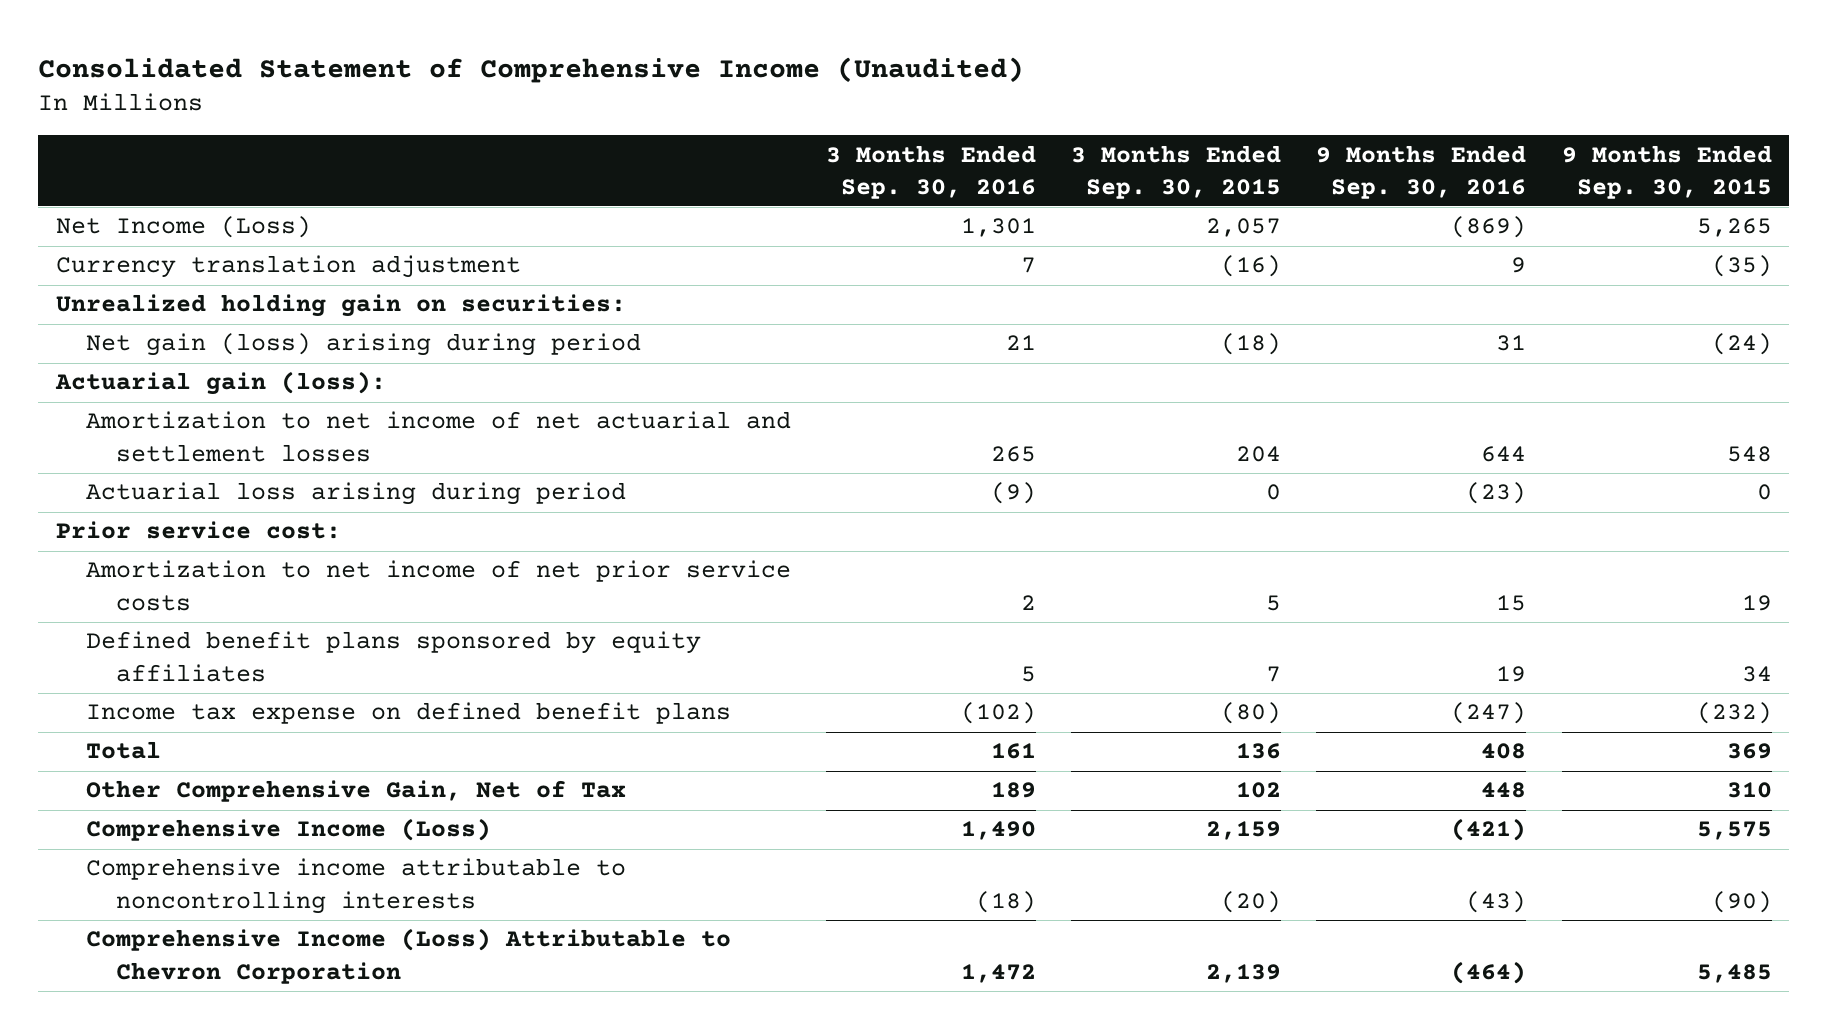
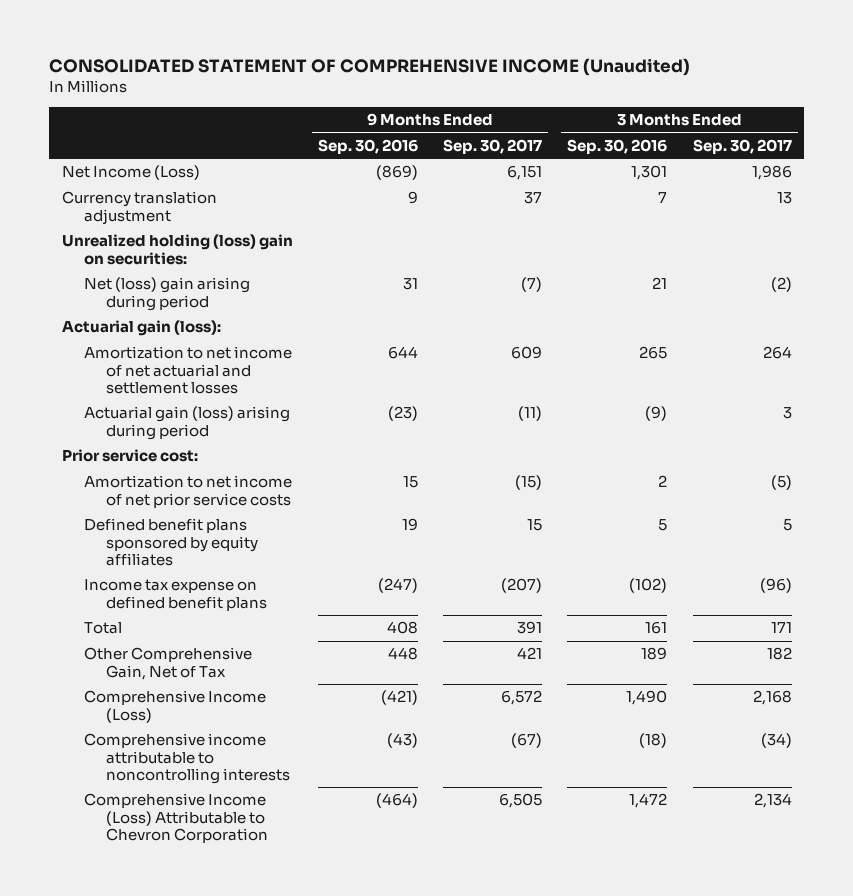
[38,56,1025,83] Consolidated Statement of Comprehensive Income (Unaudited) -> [48,57,690,76] CONSOLIDATED STATEMENT OF COMPREHENSIVE INCOME (Unaudited)
[1071,144,1282,199] 3 Months Ended Sep. 30, 2015 -> none
[1561,144,1772,199] 9 Months Ended Sep. 30, 2015 -> none
none -> [443,138,543,154] Sep. 30, 2017
none -> [692,138,792,154] Sep. 30, 2017
[55,294,626,318] Unrealized holding gain on securities: -> [61,234,293,265] Unrealized holding (loss) gain on securities:
[85,333,641,357] Net gain (loss) arising during period -> [83,277,250,311] Net (loss) gain arising during period
[85,482,626,506] Actuarial loss arising during period -> [83,406,290,440] Actuarial gain (loss) arising during period

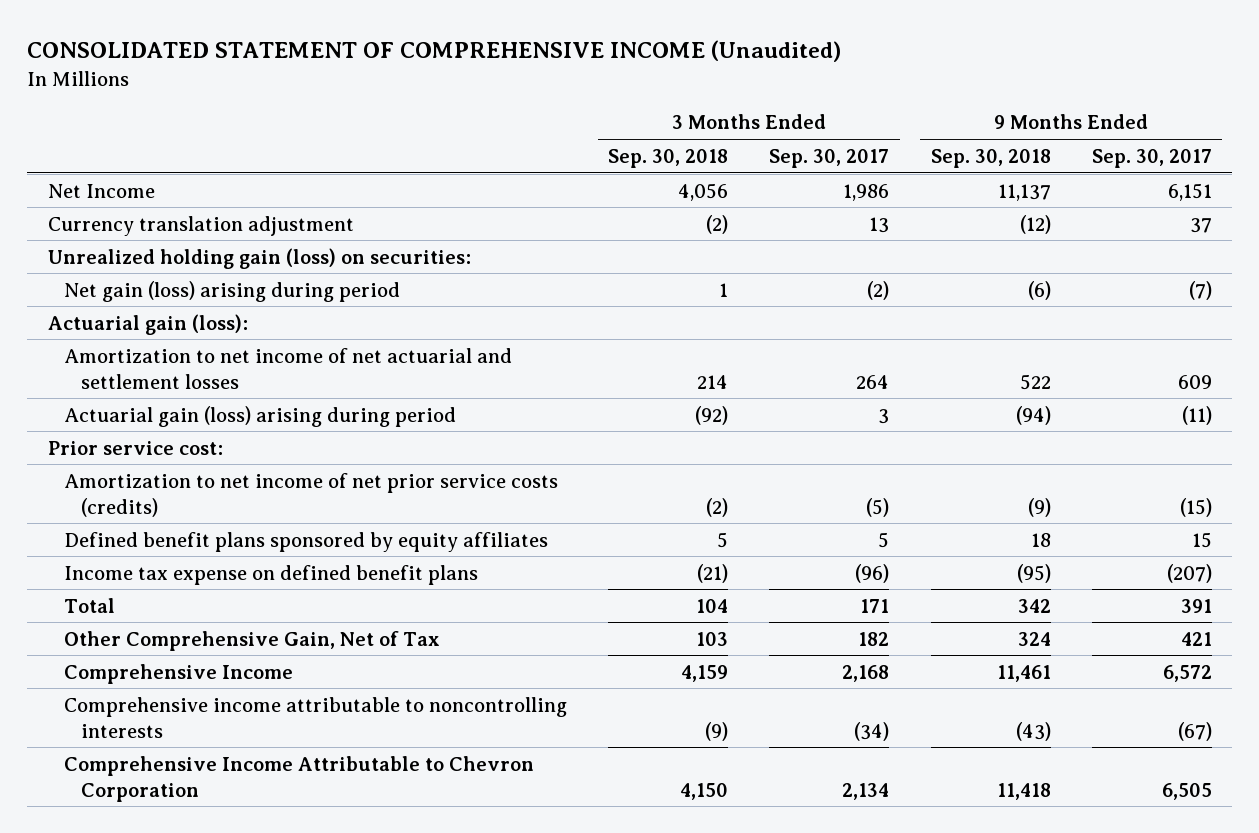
[317,138,418,154] Sep. 30, 2016 -> none
[567,138,668,154] Sep. 30, 2016 -> none
none -> [608,148,729,168] Sep. 30, 2018
none -> [930,148,1051,168] Sep. 30, 2018
[61,165,200,181] Net Income (Loss) -> [47,183,155,198] Net Income
[61,234,293,265] Unrealized holding (loss) gain on securities: -> [47,247,471,269] Unrealized holding gain (loss) on securities:
[83,277,250,311] Net (loss) gain arising during period -> [64,280,401,302] Net gain (loss) arising during period
[83,475,292,508] Amortization to net income of net prior service costs -> [64,472,559,517] Amortization to net income of net prior service costs (credits)
[83,690,266,723] Comprehensive Income (Loss) -> [64,663,294,684] Comprehensive Income
[83,793,268,843] Comprehensive Income (Loss) Attributable to Chevron Corporation -> [64,755,535,802] Comprehensive Income Attributable to Chevron Corporation

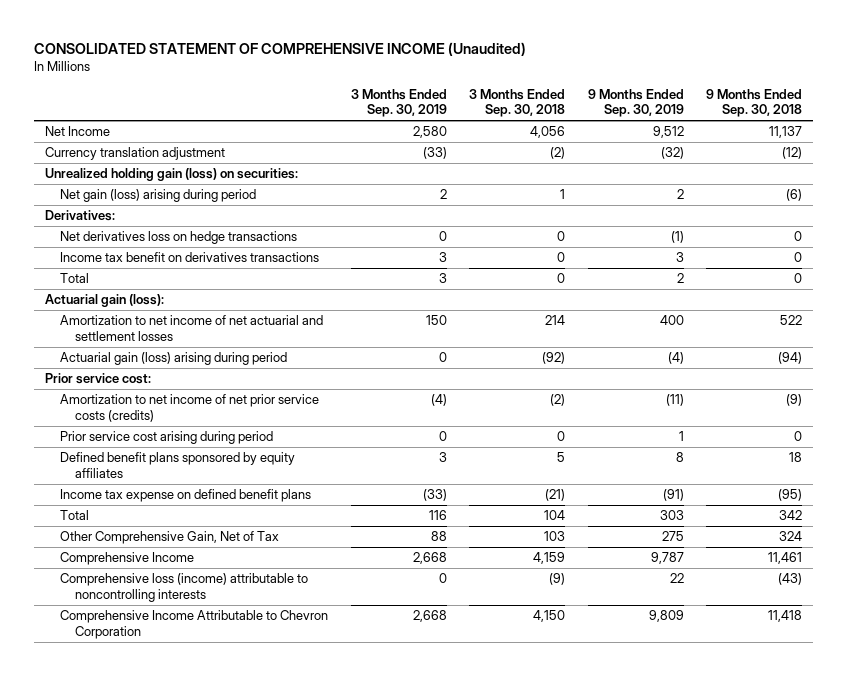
[769,148,890,168] Sep. 30, 2017 -> none
[1091,148,1212,168] Sep. 30, 2017 -> none
none -> [350,89,447,118] 3 Months Ended Sep. 30, 2019
none -> [587,89,684,118] 9 Months Ended Sep. 30, 2019
none -> [45,210,116,222] Derivatives:
none -> [59,231,297,245] Net derivatives loss on hedge transactions
none -> [59,252,319,263] Income tax benefit on derivatives transactions
none -> [59,273,89,284] Total
none -> [59,431,273,445] Prior service cost arising during period
[64,696,568,738] Comprehensive income attributable to noncontrolling interests -> [59,573,308,602] Comprehensive loss (income) attributable to noncontrolling interests

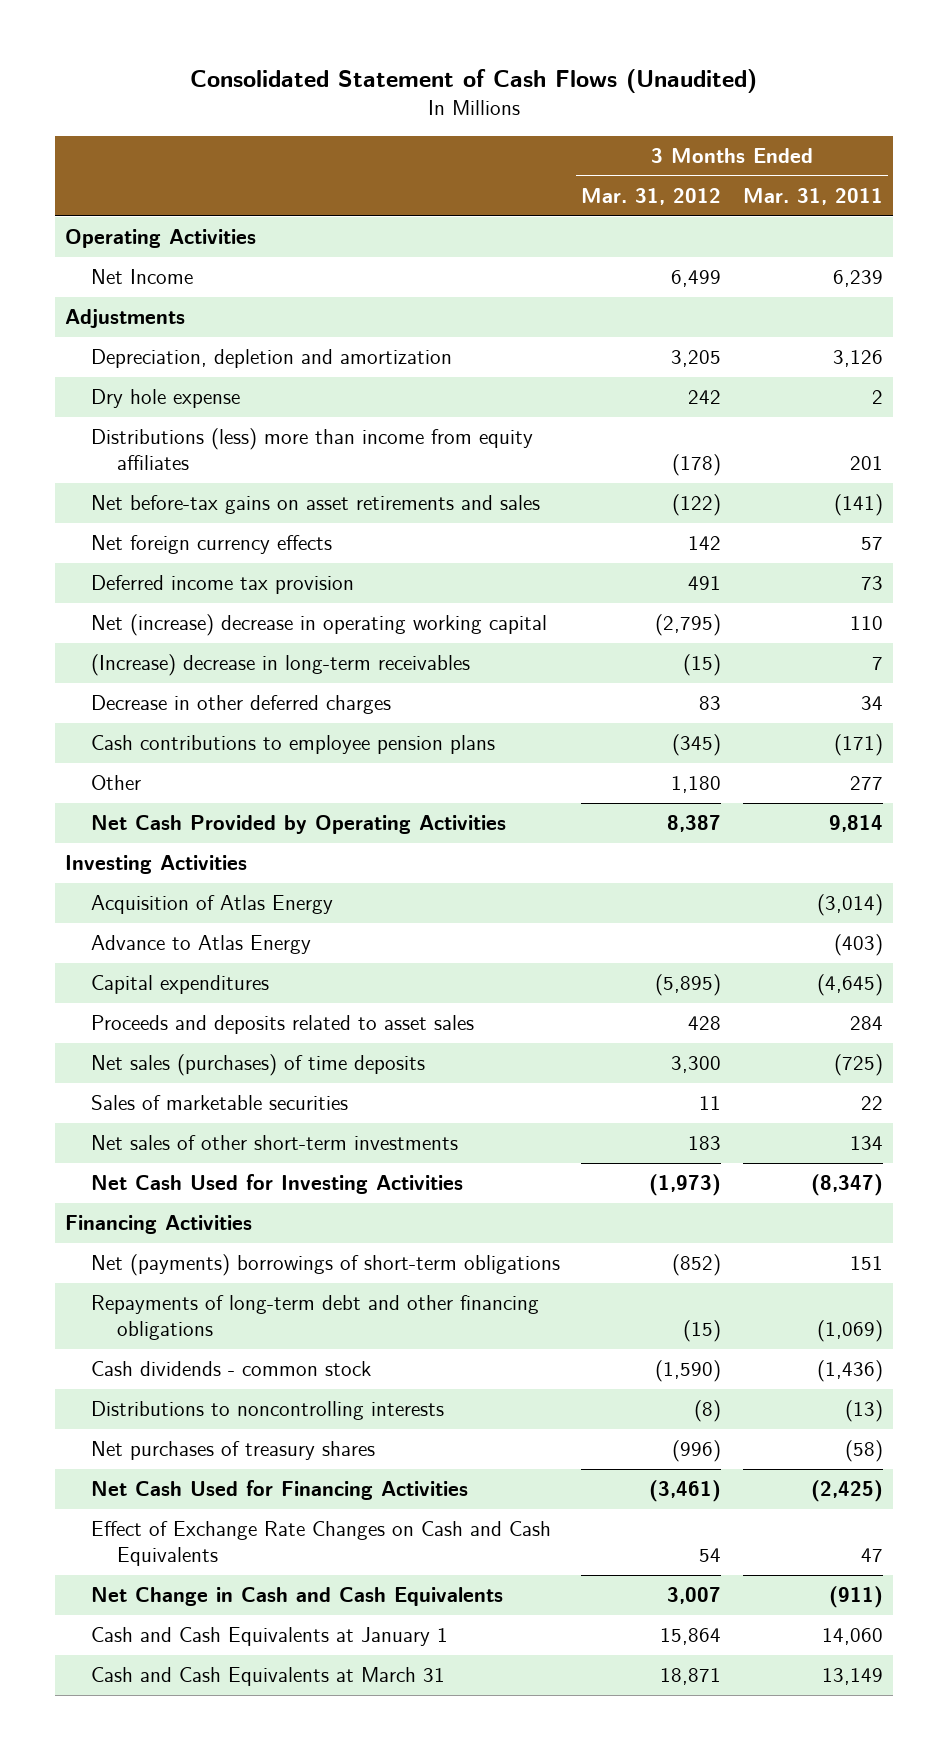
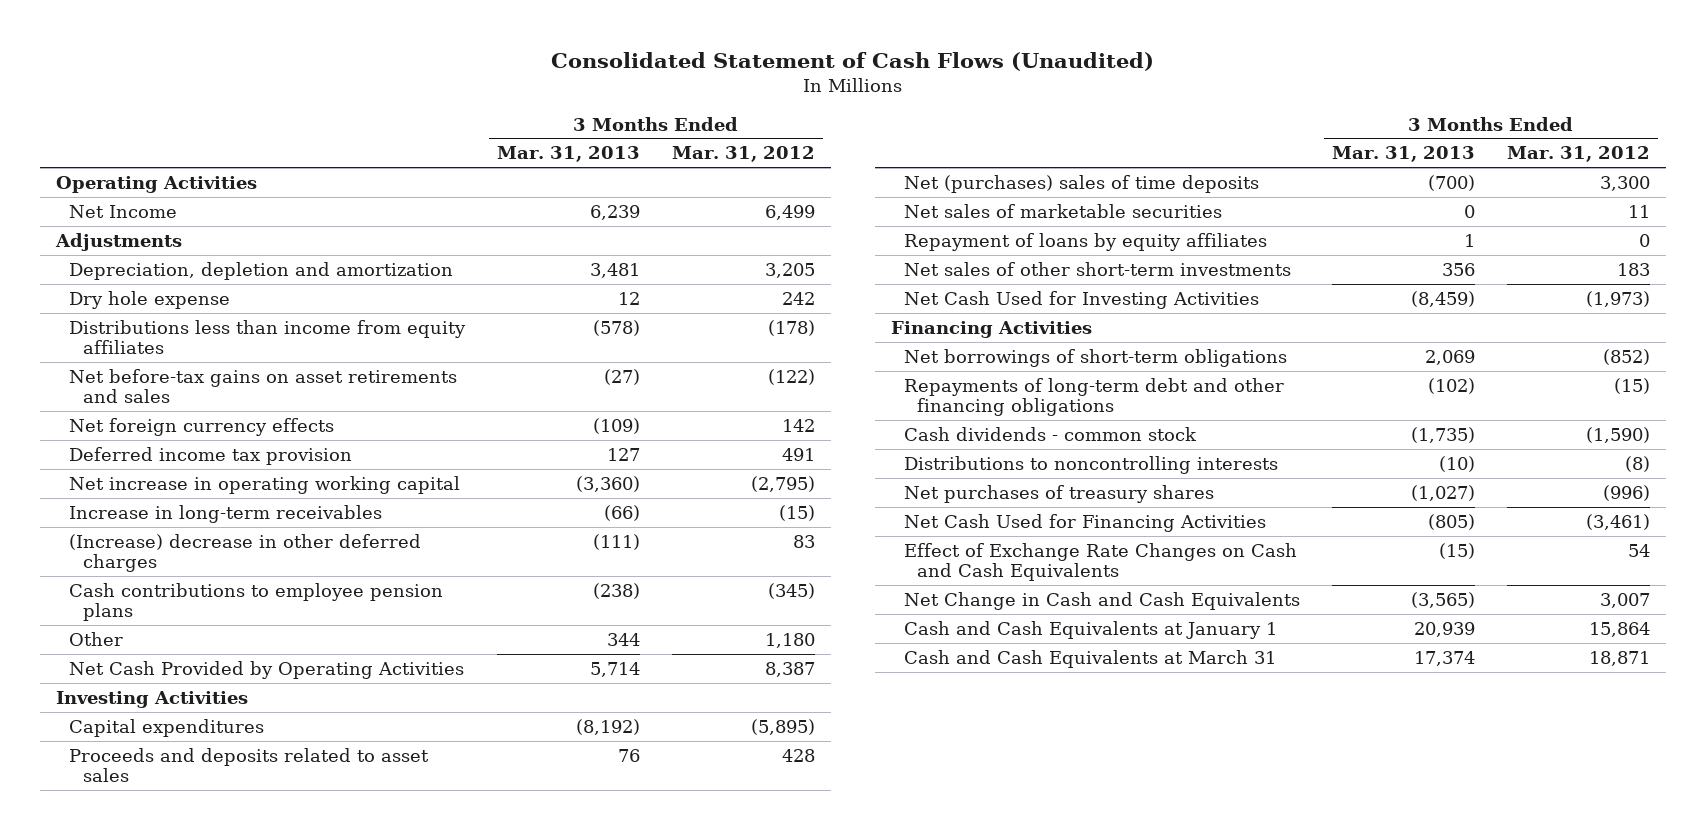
[742,188,883,206] Mar. 31, 2011 -> none
none -> [497,146,641,163] Mar. 31, 2013
[91,428,534,470] Distributions (less) more than income from equity affiliates -> [69,319,467,355] Distributions less than income from equity affiliates
[91,614,548,637] Net (increase) decrease in operating working capital -> [69,475,461,494] Net increase in operating working capital
[91,654,471,677] (Increase) decrease in long-term receivables -> [69,504,383,523] Increase in long-term receivables
[91,695,392,715] Decrease in other deferred charges -> [69,533,422,573] (Increase) decrease in other deferred charges
[91,895,334,915] Acquisition of Atlas Energy -> none
[91,935,312,955] Advance to Atlas Energy -> none
[91,1054,426,1077] Net sales (purchases) of time deposits -> [904,174,1260,193] Net (purchases) sales of time deposits
[91,1095,349,1111] Sales of marketable securities -> [904,203,1223,218] Net sales of marketable securities
none -> [904,232,1268,251] Repayment of loans by equity affiliates
[91,1254,561,1277] Net (payments) borrowings of short-term obligations -> [904,348,1288,367] Net borrowings of short-term obligations

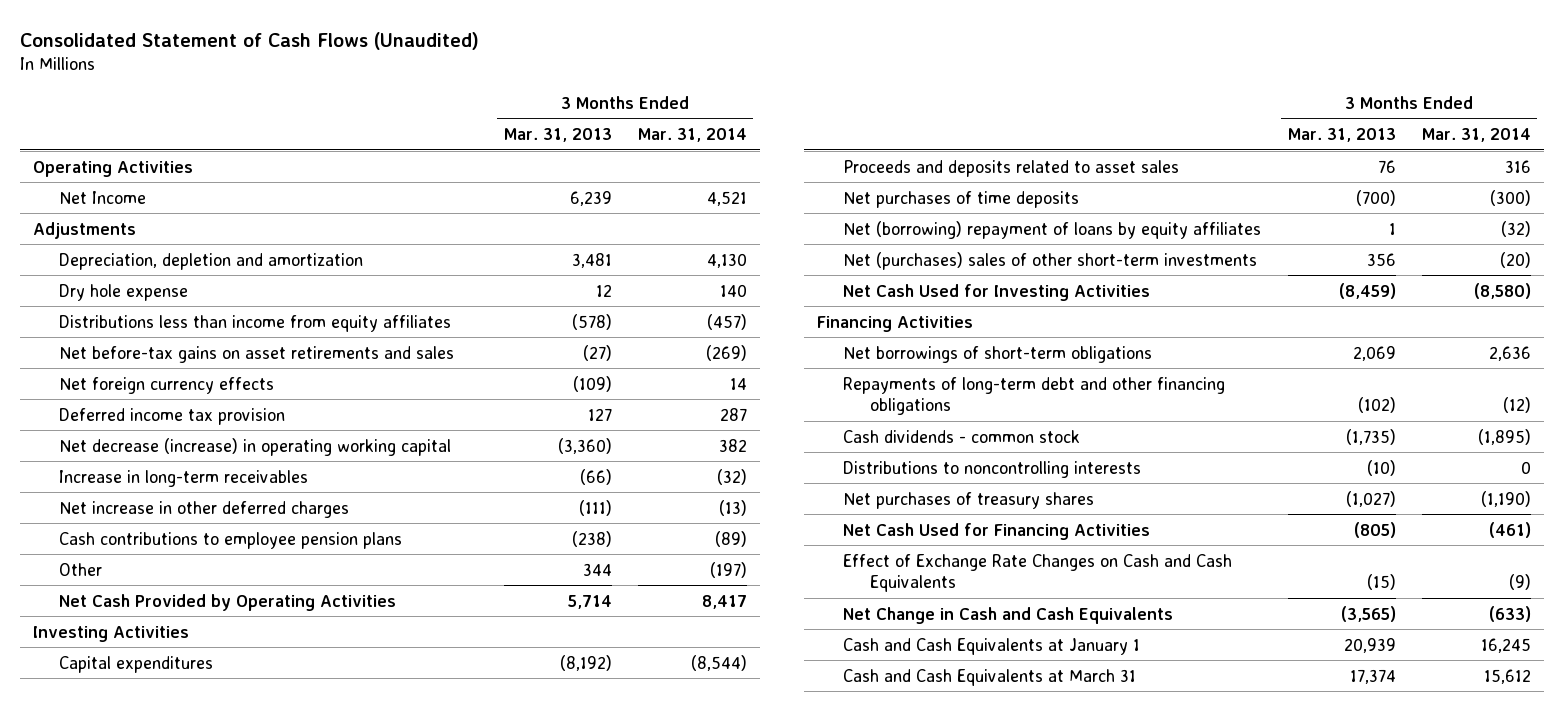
[671,146,815,163] Mar. 31, 2012 -> none
none -> [637,128,747,143] Mar. 31, 2014
[69,475,461,494] Net increase in operating working capital -> [59,437,452,456] Net decrease (increase) in operating working capital
[69,533,422,573] (Increase) decrease in other deferred charges -> [59,500,350,518] Net increase in other deferred charges
[904,203,1223,218] Net sales of marketable securities -> none
[904,174,1260,193] Net (purchases) sales of time deposits -> [843,190,1080,208] Net purchases of time deposits
[904,232,1268,251] Repayment of loans by equity affiliates -> [843,220,1262,239] Net (borrowing) repayment of loans by equity affiliates
[904,261,1292,276] Net sales of other short-term investments -> [843,251,1258,270] Net (purchases) sales of other short-term investments

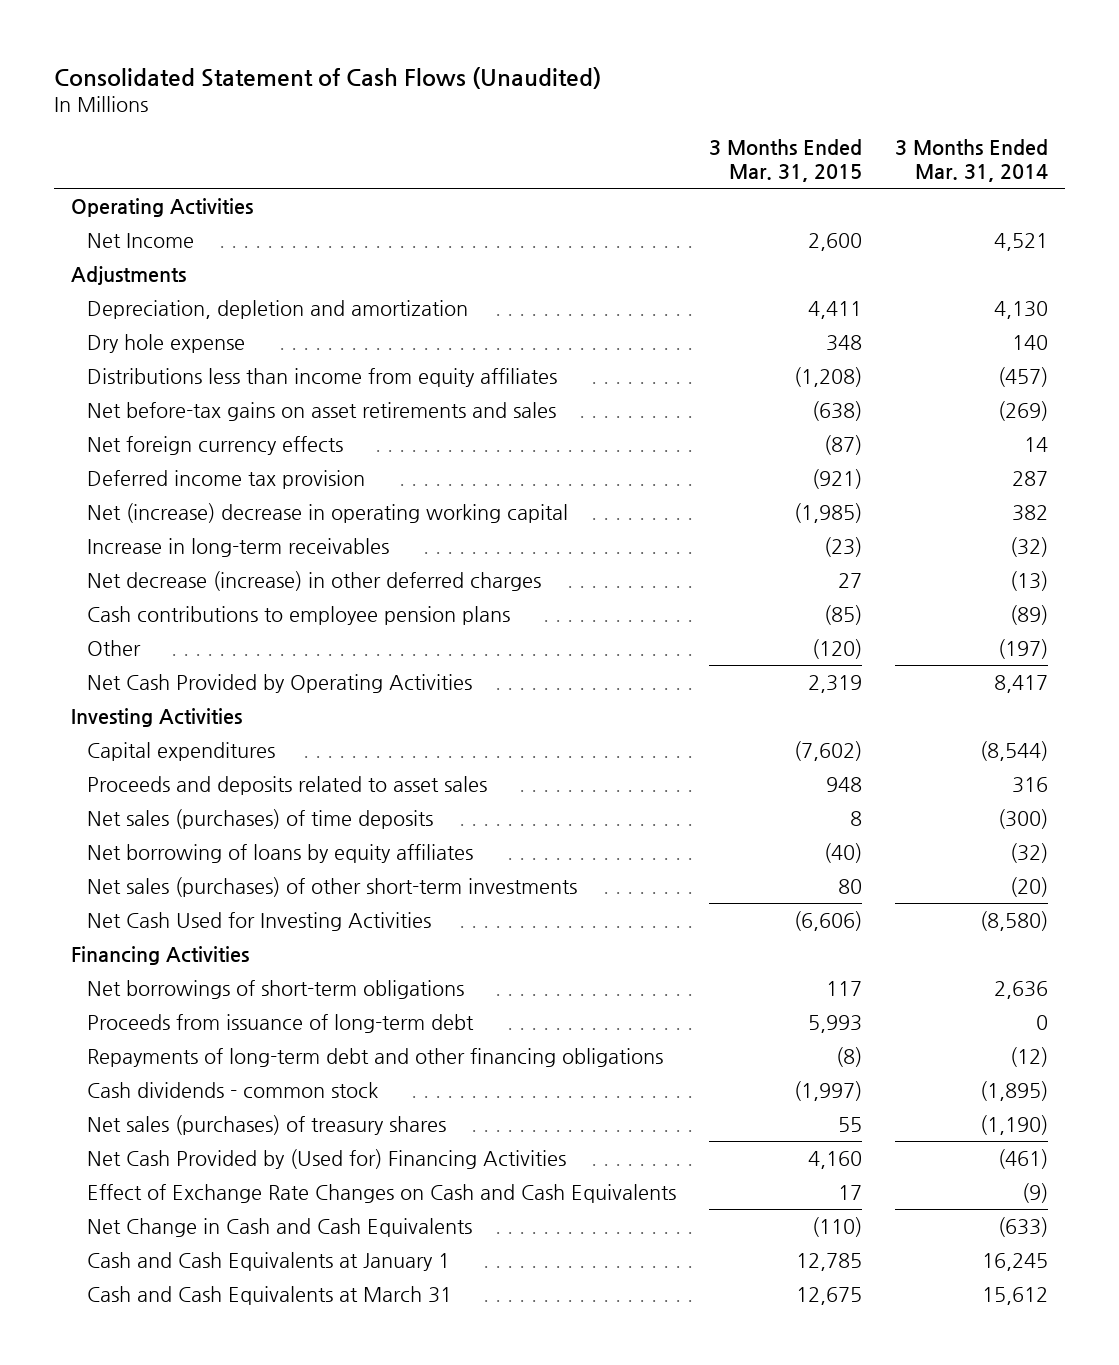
[503,128,612,143] Mar. 31, 2013 -> none
none -> [709,138,863,182] 3 Months Ended Mar. 31, 2015
[59,437,452,456] Net decrease (increase) in operating working capital -> [87,502,569,523] Net (increase) decrease in operating working capital
[59,500,350,518] Net increase in other deferred charges -> [87,570,542,591] Net decrease (increase) in other deferred charges
[843,190,1080,208] Net purchases of time deposits -> [87,808,434,829] Net sales (purchases) of time deposits
[843,220,1262,239] Net (borrowing) repayment of loans by equity affiliates -> [87,843,474,863] Net borrowing of loans by equity affiliates
[843,251,1258,270] Net (purchases) sales of other short-term investments -> [87,876,578,897] Net sales (purchases) of other short-term investments
none -> [87,1013,475,1033] Proceeds from issuance of long-term debt
[843,460,1142,478] Distributions to noncontrolling interests -> none
[843,491,1095,509] Net purchases of treasury shares -> [87,1114,447,1135] Net sales (purchases) of treasury shares
[843,522,1151,540] Net Cash Used for Financing Activities -> [87,1148,567,1169] Net Cash Provided by (Used for) Financing Activities

